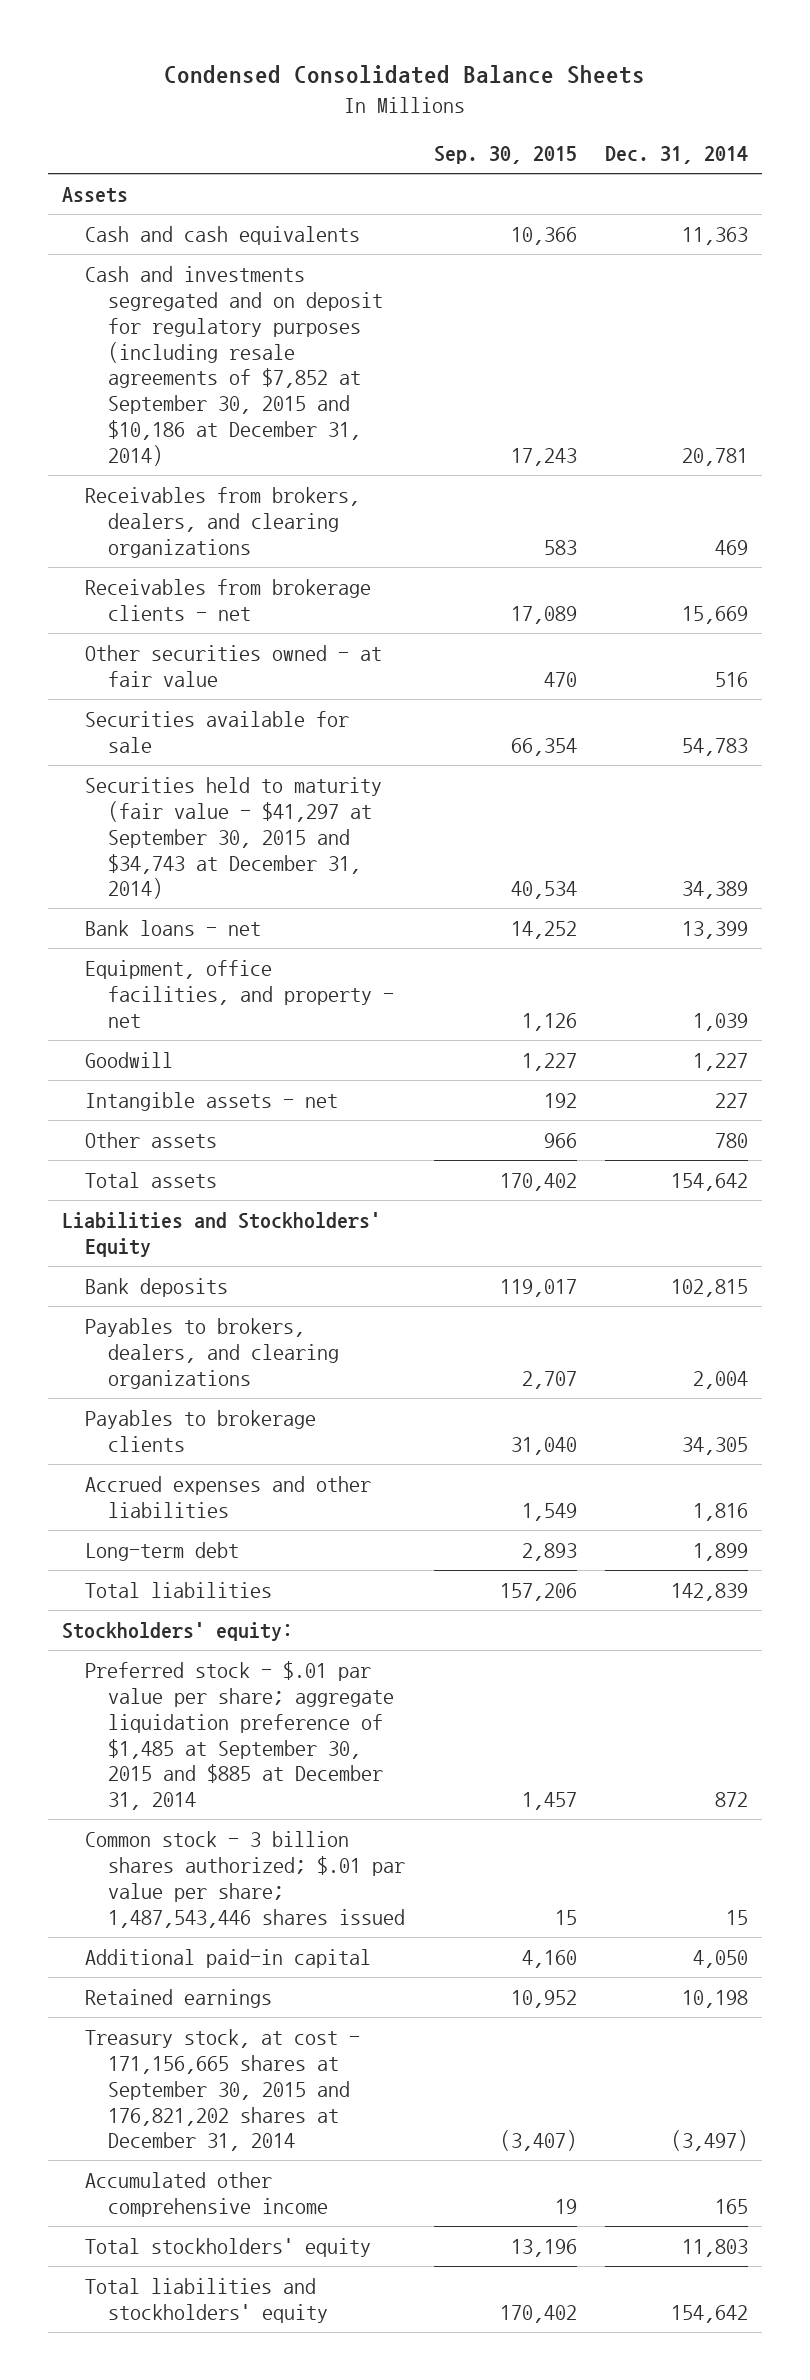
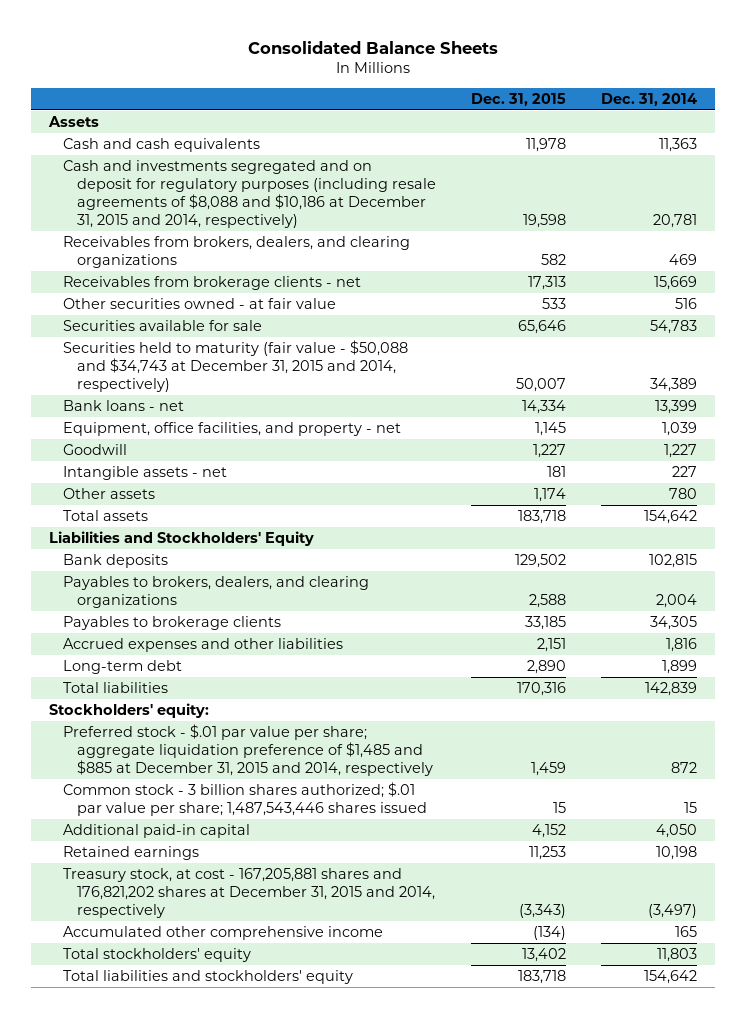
[164,65,646,85] Condensed Consolidated Balance Sheets -> [248,40,499,54] Consolidated Balance Sheets
[433,146,577,165] Sep. 30, 2015 -> none
none -> [471,92,567,106] Dec. 31, 2015
[85,265,384,467] Cash and investments segregated and on deposit for regulatory purposes (including resale agreements of $7,852 at September 30, 2015 and $10,186 at December 31, 2014) -> [63,160,437,229] Cash and investments segregated and on deposit for regulatory purposes (including resale agreements of $8,088 and $10,186 at December 31, 2015 and 2014, respectively)
[85,776,383,900] Securities held to maturity (fair value - $41,297 at September 30, 2015 and $34,743 at December 31, 2014) -> [63,340,409,393] Securities held to maturity (fair value - $50,088 and $34,743 at December 31, 2015 and 2014, respectively)
[85,1660,395,1811] Preferred stock - $.01 par value per share; aggregate liquidation preference of $1,485 at September 30, 2015 and $885 at December 31, 2014 -> [63,724,434,777] Preferred stock - $.01 par value per share; aggregate liquidation preference of $1,485 and $885 at December 31, 2015 and 2014, respectively
[85,2028,361,2152] Treasury stock, at cost - 171,156,665 shares at September 30, 2015 and 176,821,202 shares at December 31, 2014 -> [63,868,436,919] Treasury stock, at cost - 167,205,881 shares and 176,821,202 shares at December 31, 2015 and 2014, respectively

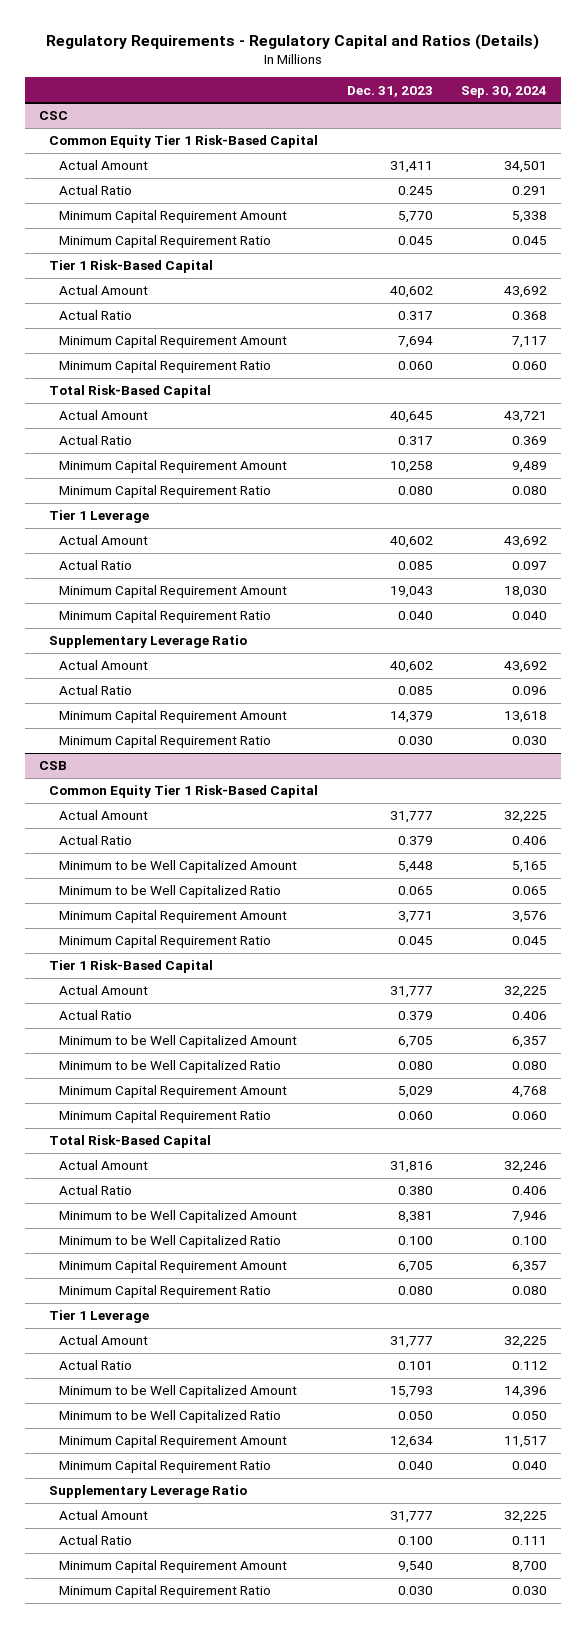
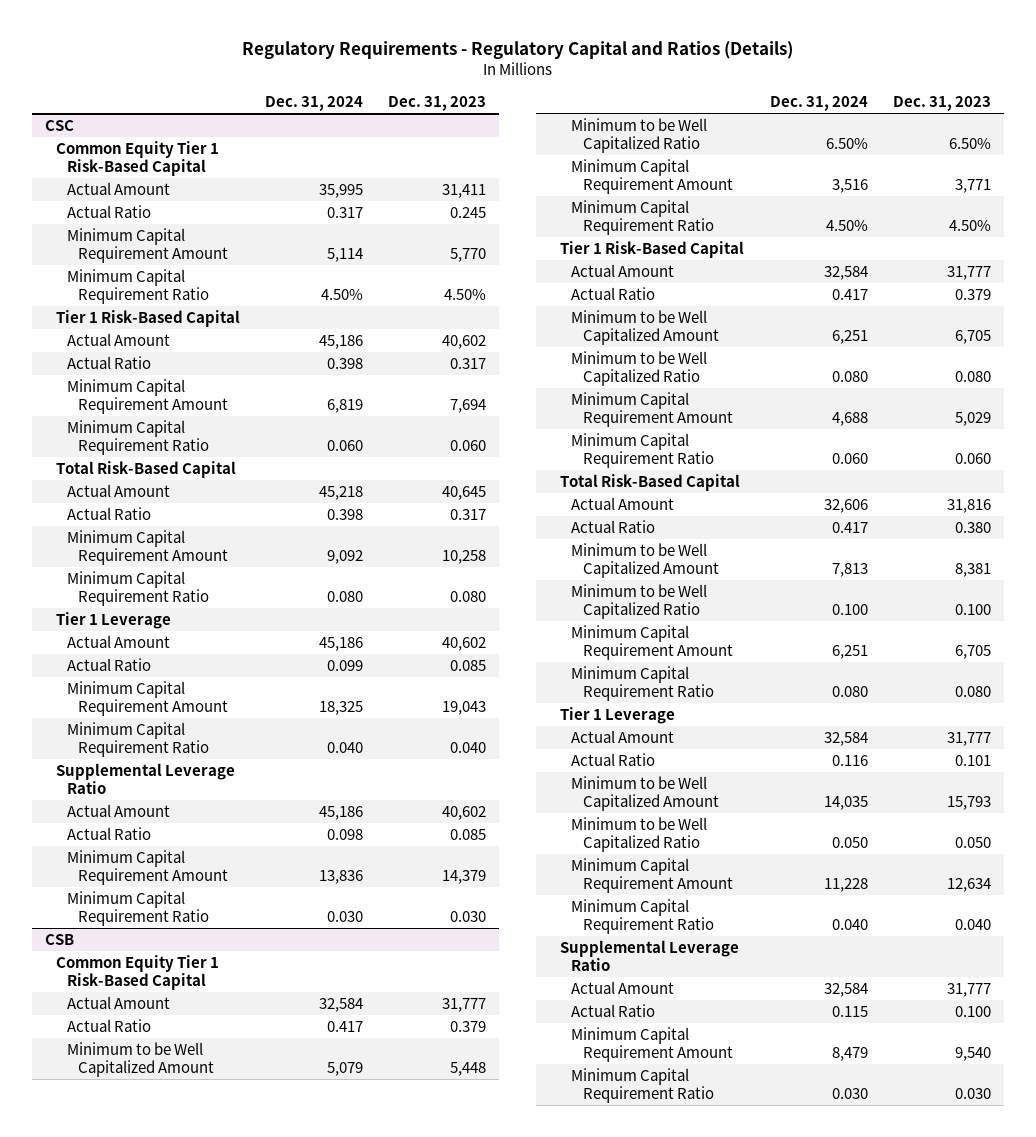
[460,85,547,98] Sep. 30, 2024 -> none
none -> [265,96,364,112] Dec. 31, 2024
[397,236,433,246] 0.045 -> [444,288,487,300] 4.50%
[49,635,248,649] Supplementary Leverage Ratio -> [55,763,235,794] Supplemental Leverage Ratio
[397,886,433,896] 0.065 -> [948,137,991,149] 6.50%
[397,936,433,946] 0.045 -> [948,219,991,231] 4.50%
[49,1485,248,1499] Supplementary Leverage Ratio -> [560,940,740,971] Supplemental Leverage Ratio

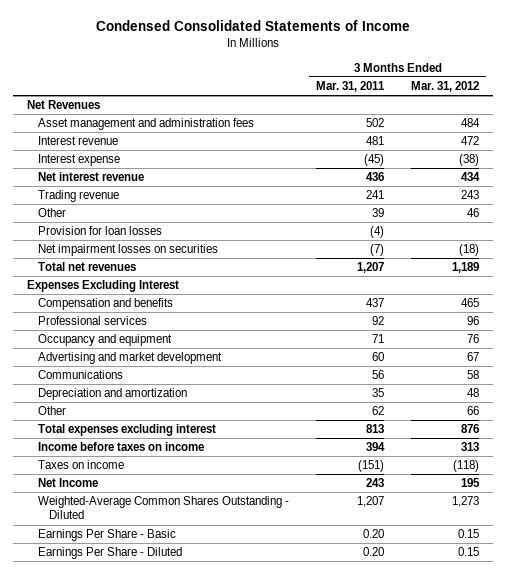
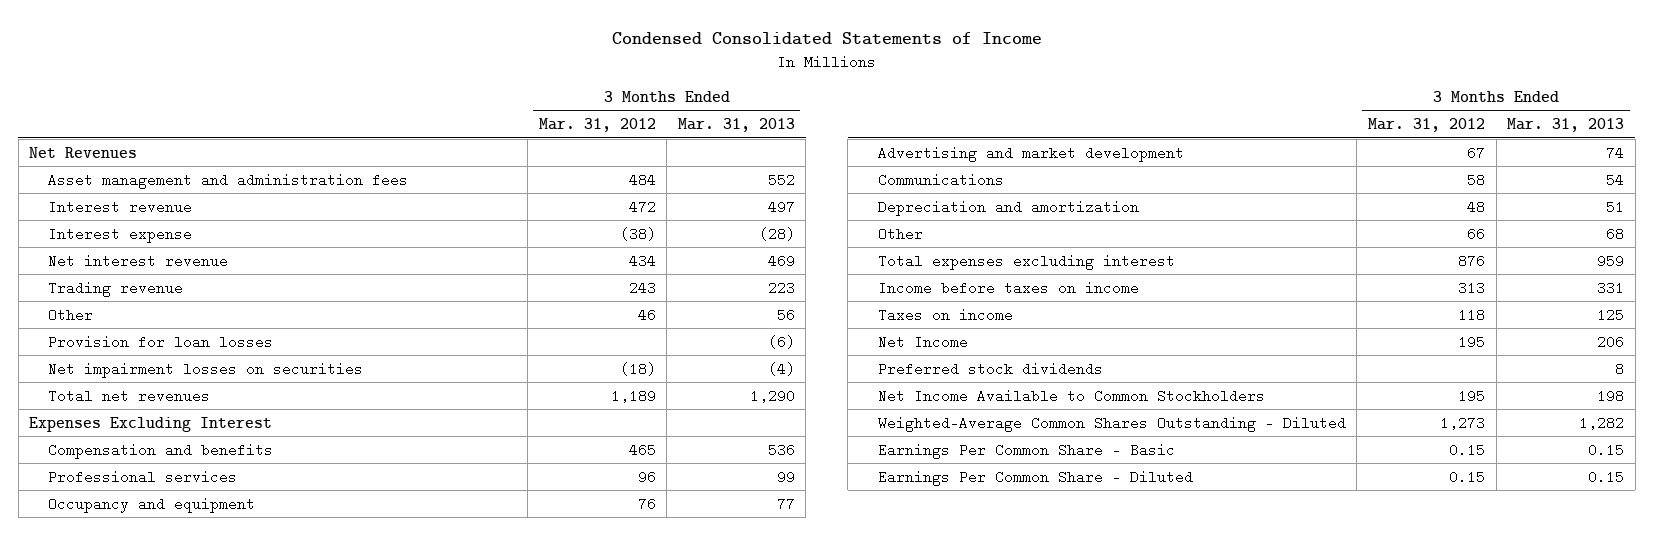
[316,80,386,92] Mar. 31, 2011 -> none
none -> [677,118,795,133] Mar. 31, 2013
[453,460,480,473] (118) -> [1457,307,1485,322] 118
none -> [877,361,1103,376] Preferred stock dividends
none -> [877,388,1265,403] Net Income Available to Common Stockholders
[37,529,176,542] Earnings Per Share - Basic -> [877,442,1175,459] Earnings Per Common Share - Basic
[37,547,182,560] Earnings Per Share - Diluted -> [877,469,1193,486] Earnings Per Common Share - Diluted

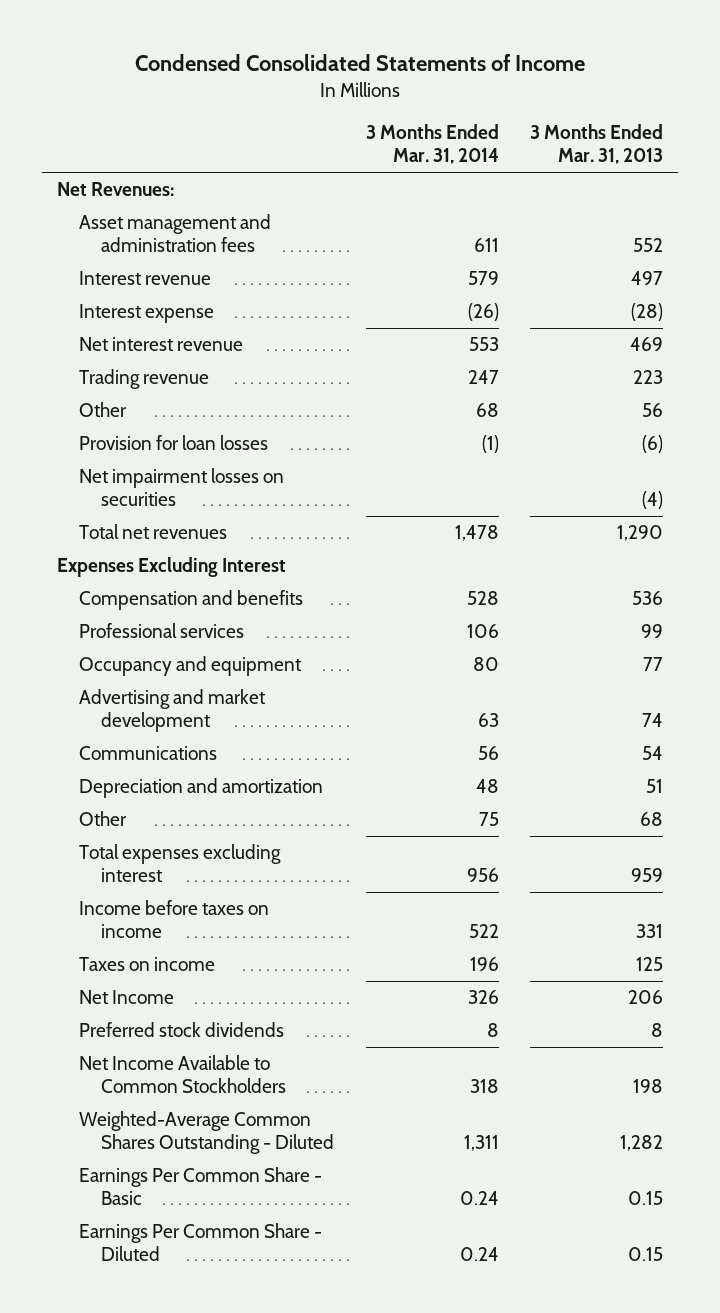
[538,118,656,133] Mar. 31, 2012 -> none
none -> [365,124,499,165] 3 Months Ended Mar. 31, 2014
[29,146,138,158] Net Revenues -> [57,182,175,197] Net Revenues:

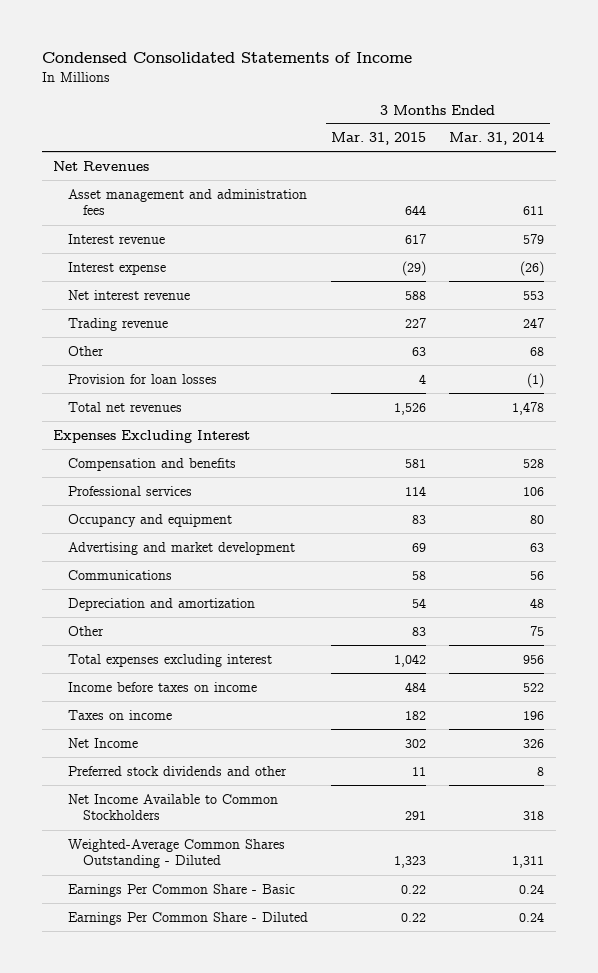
[529,124,663,165] 3 Months Ended Mar. 31, 2013 -> none
none -> [331,132,427,146] Mar. 31, 2015
[57,182,175,197] Net Revenues: -> [53,160,150,171] Net Revenues
[79,468,285,507] Net impairment losses on securities -> none
[79,1022,285,1038] Preferred stock dividends -> [68,765,288,776] Preferred stock dividends and other

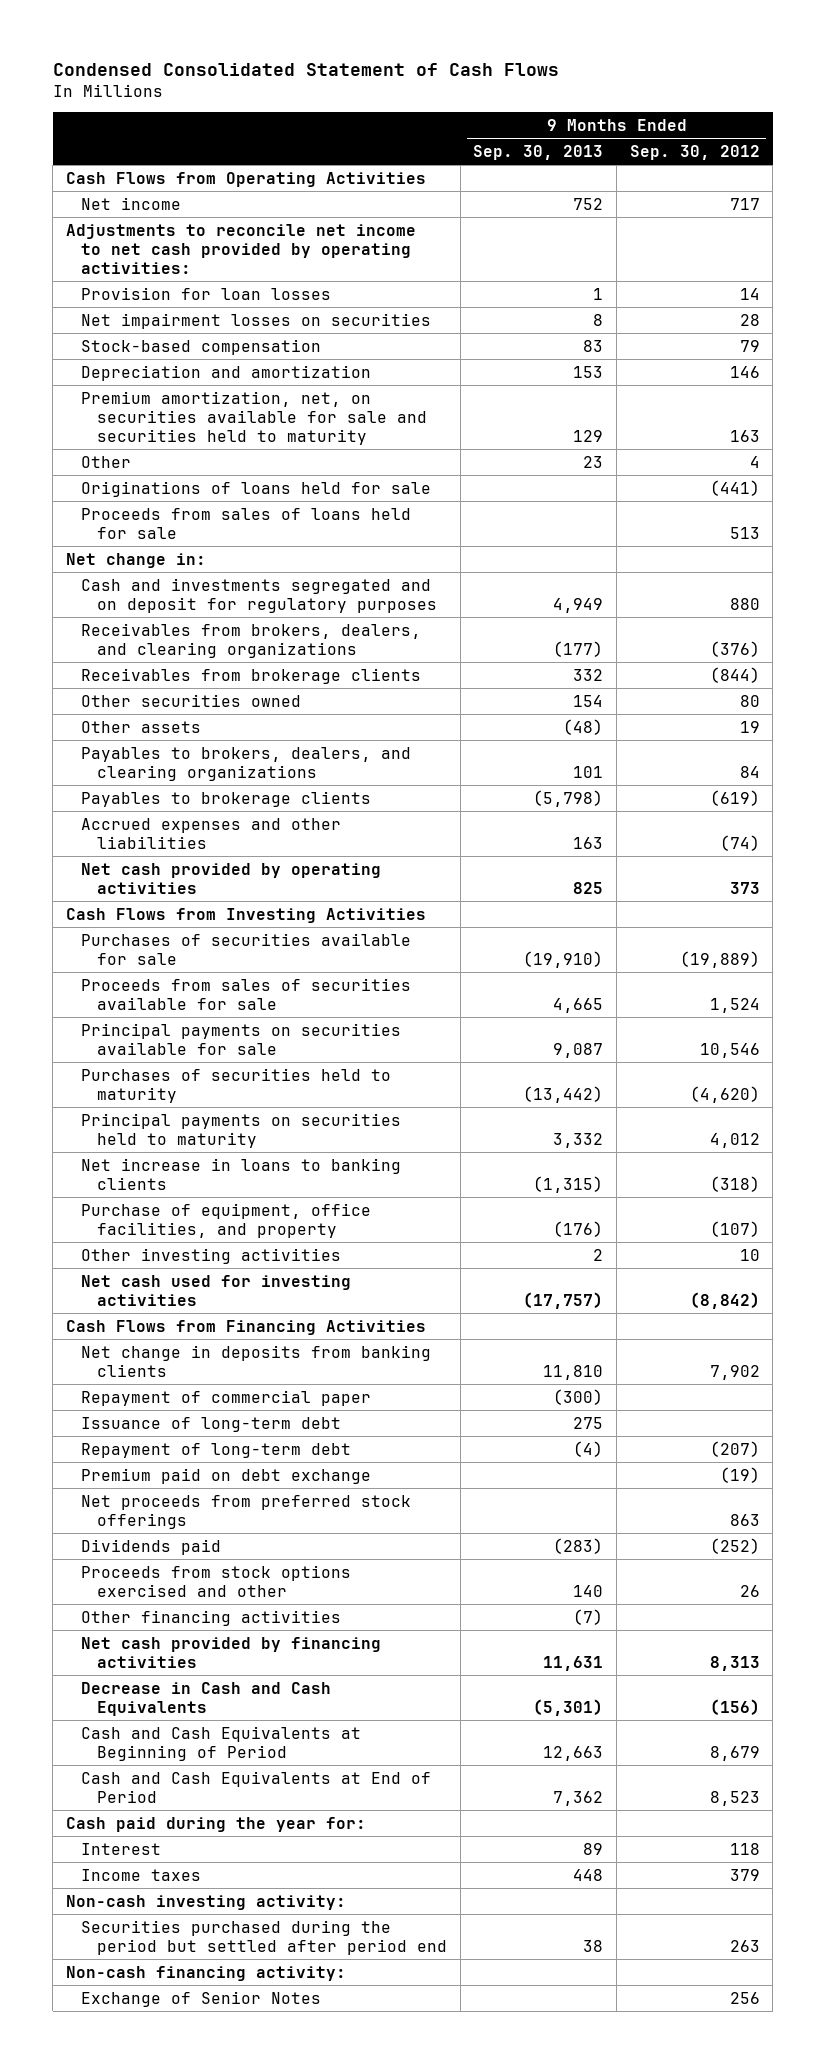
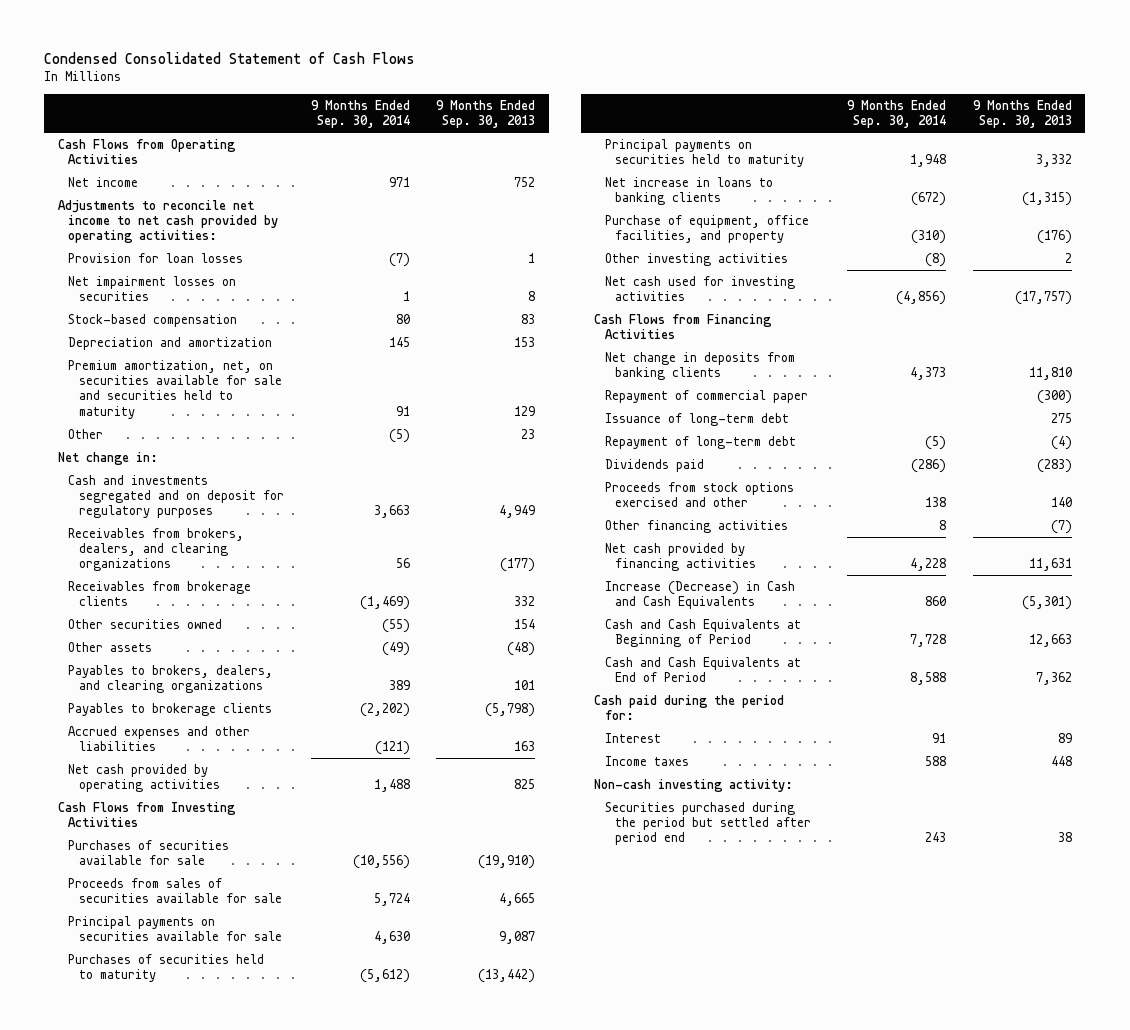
[629,144,760,160] Sep. 30, 2012 -> none
none -> [310,99,410,129] 9 Months Ended Sep. 30, 2014
[81,480,432,497] Originations of loans held for sale -> none
[81,507,412,539] Proceeds from sales of loans held for sale -> none
[81,1467,372,1484] Premium paid on debt exchange -> none
[81,1494,412,1529] Net proceeds from preferred stock offerings -> none
[81,1681,332,1716] Decrease in Cash and Cash Equivalents -> [604,580,795,610] Increase (Decrease) in Cash and Cash Equivalents
[65,1816,366,1832] Cash paid during the year for: -> [594,694,785,721] Cash paid during the period for:
[65,1965,346,1981] Non-cash financing activity: -> none
[81,1990,322,2007] Exchange of Senior Notes -> none

